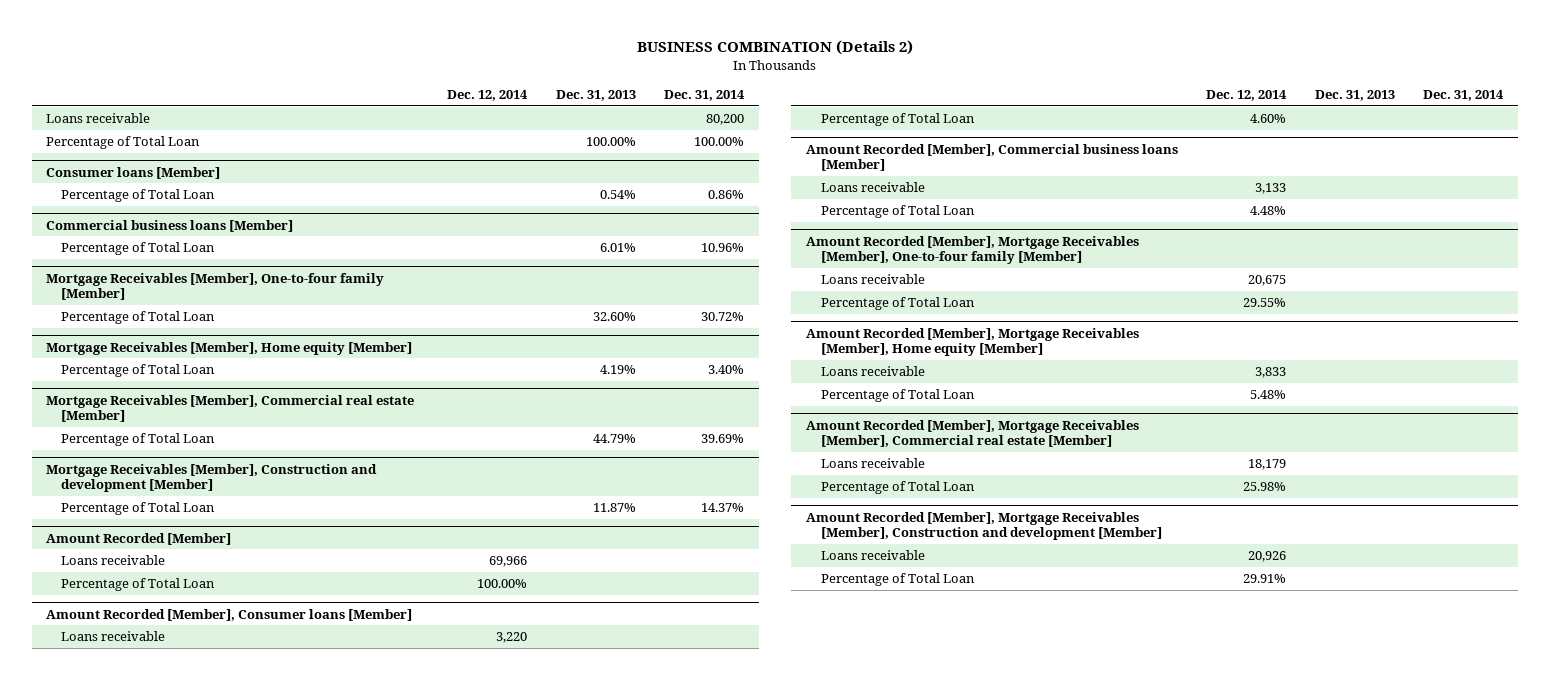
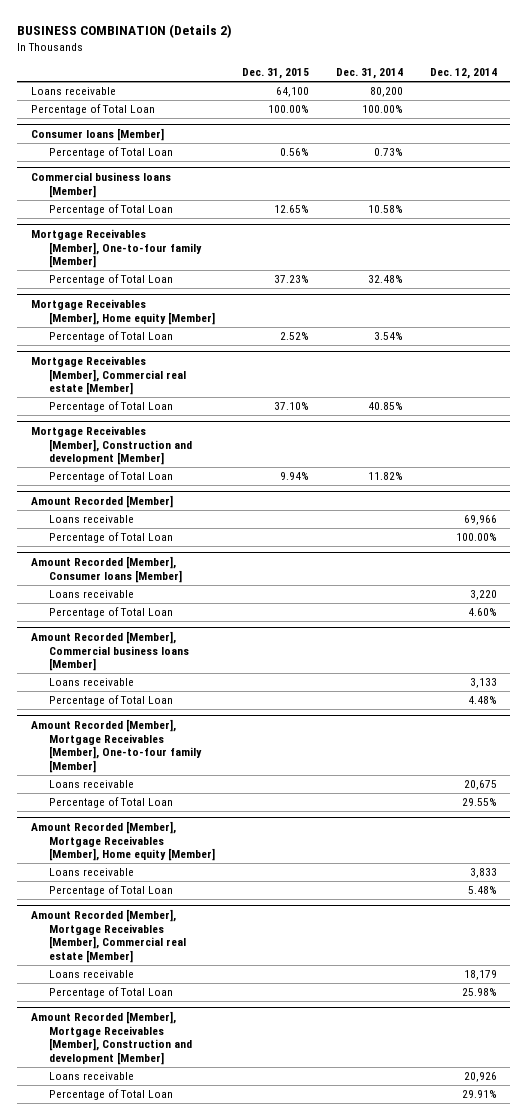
[555,90,636,102] Dec. 31, 2013 -> none
none -> [241,68,309,80] Dec. 31, 2015
[708,190,745,200] 0.86% -> [373,148,403,157] 0.73%
[701,243,745,253] 10.96% -> [367,205,403,214] 10.58%
[701,312,745,322] 30.72% -> [367,275,403,284] 32.48%
[708,365,745,375] 3.40% -> [373,332,403,341] 3.54%
[701,434,745,444] 39.69% -> [367,402,403,411] 40.85%
[701,503,745,513] 14.37% -> [367,472,403,481] 11.82%

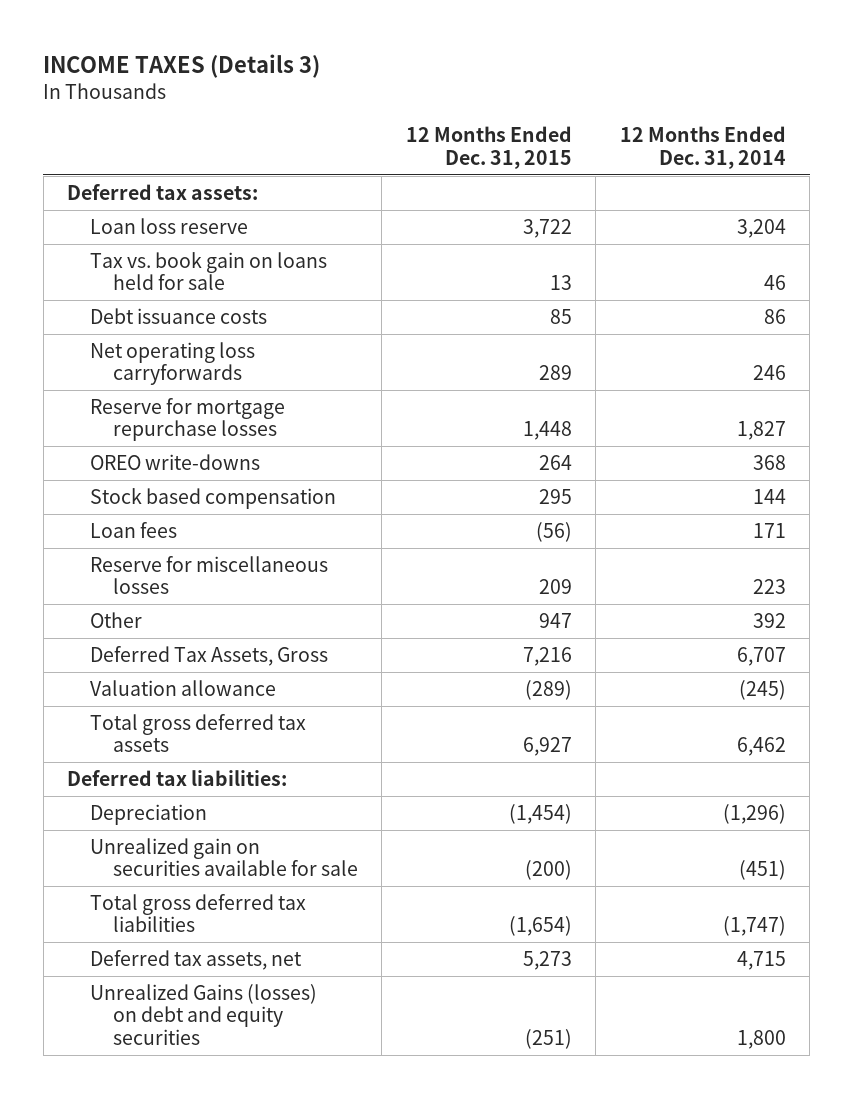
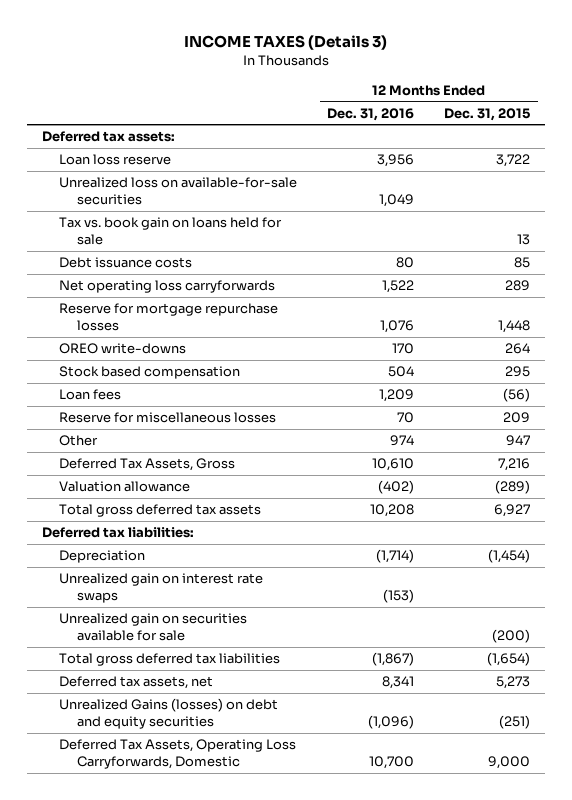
[619,126,786,169] 12 Months Ended Dec. 31, 2014 -> none
none -> [327,107,415,121] Dec. 31, 2016
none -> [59,177,298,205] Unrealized loss on available-for-sale securities
none -> [59,573,264,603] Unrealized gain on interest rate swaps
none -> [59,739,297,769] Deferred Tax Assets, Operating Loss Carryforwards, Domestic

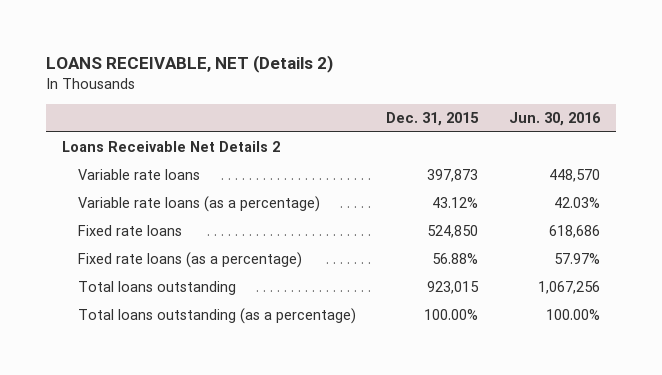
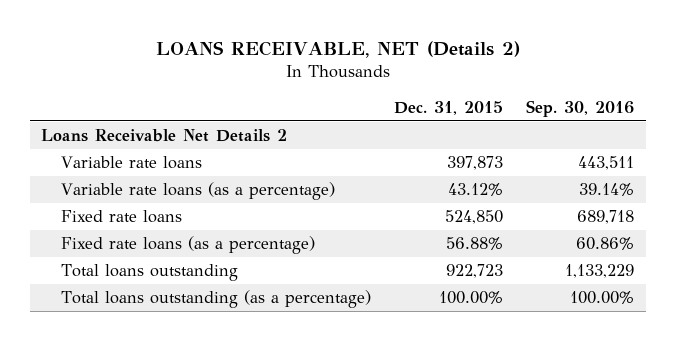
[509,111,602,126] Jun. 30, 2016 -> none
none -> [526,99,635,117] Sep. 30, 2016
[427,281,480,295] 923,015 -> [445,264,503,279] 922,723

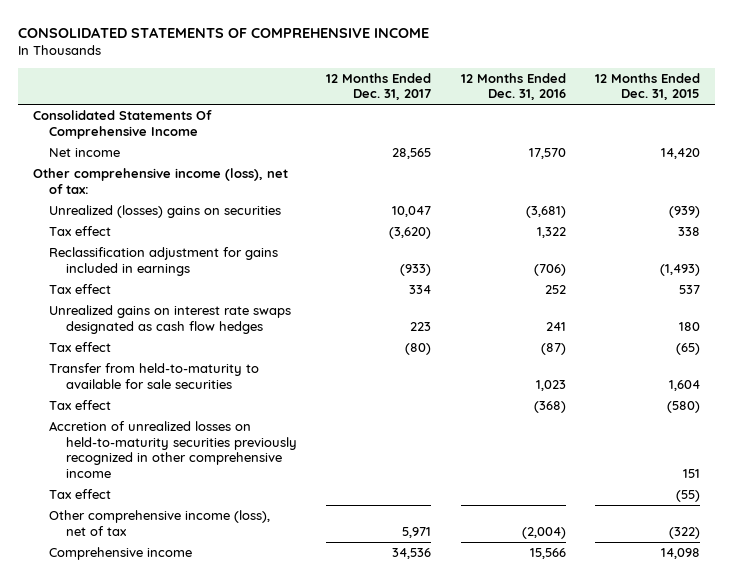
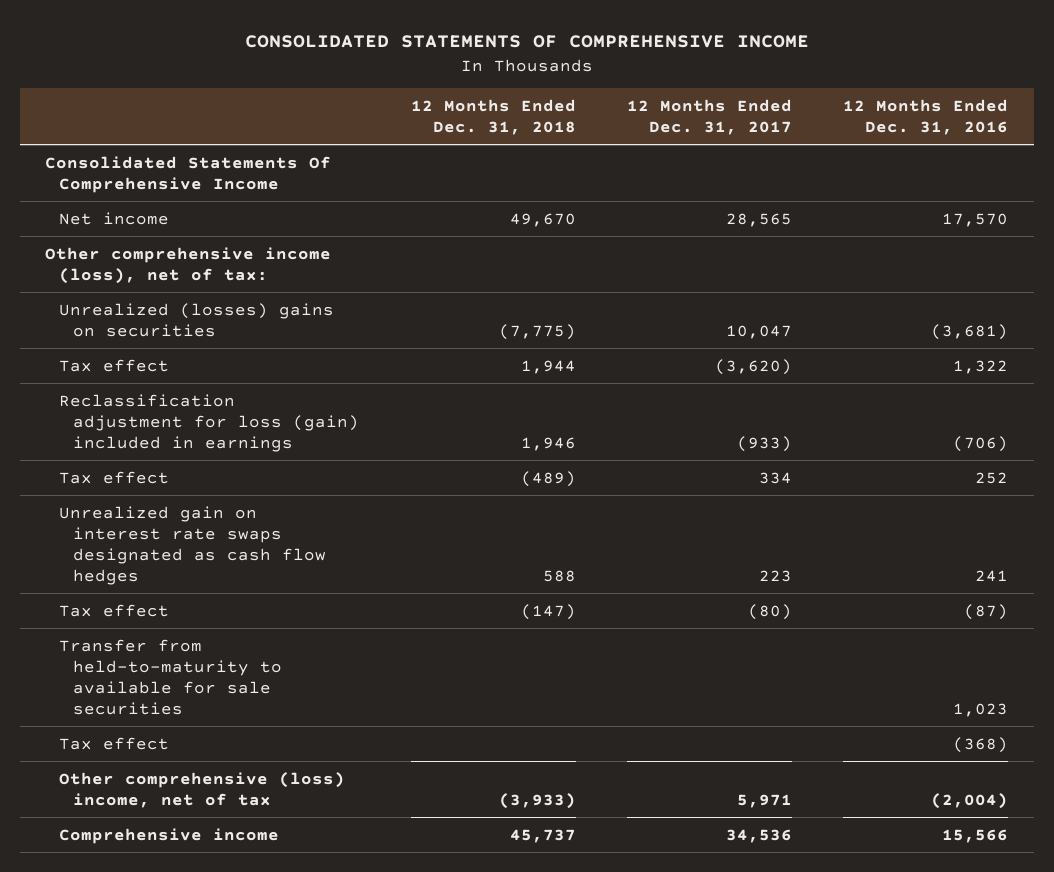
[595,72,701,101] 12 Months Ended Dec. 31, 2015 -> none
none -> [410,98,576,136] 12 Months Ended Dec. 31, 2018
[49,247,279,276] Reclassification adjustment for gains included in earnings -> [59,393,360,452] Reclassification adjustment for loss (gain) included in earnings
[49,305,292,334] Unrealized gains on interest rate swaps designated as cash flow hedges -> [59,505,327,586] Unrealized gain on interest rate swaps designated as cash flow hedges
[49,421,297,478] Accretion of unrealized losses on held-to-maturity securities previously recognized in other comprehensive income -> none
[49,489,112,500] Tax effect -> none
[49,510,271,536] Other comprehensive income (loss), net of tax -> [59,771,346,808] Other comprehensive (loss) income, net of tax

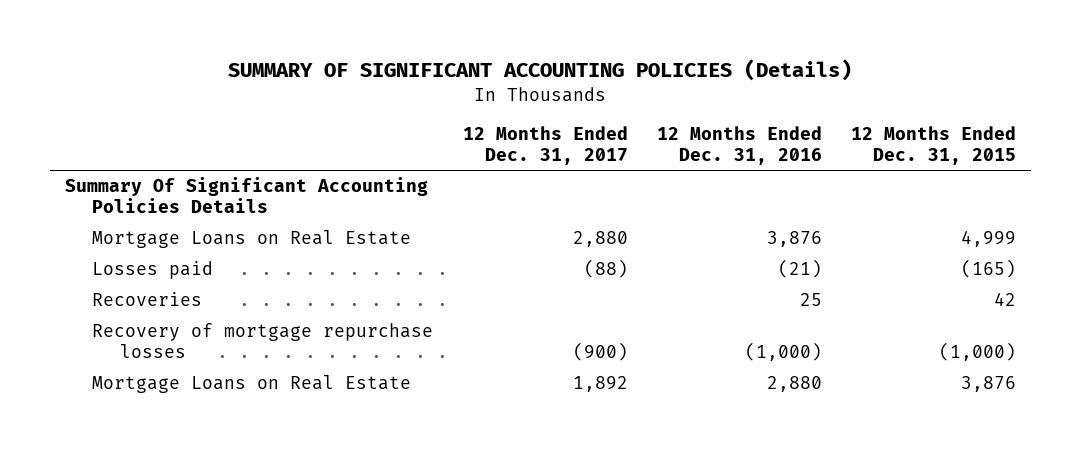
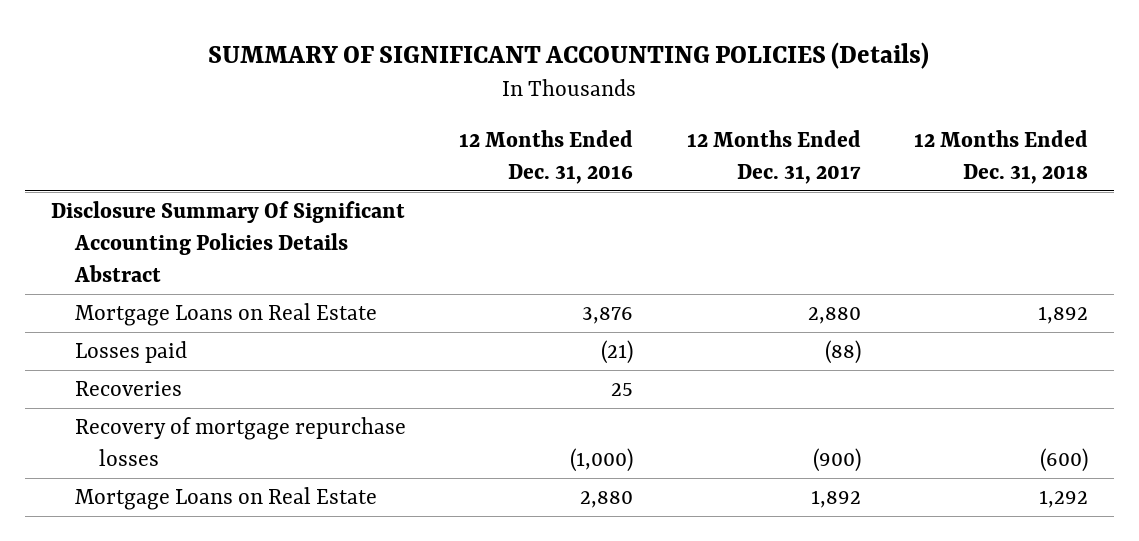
[851,126,1017,166] 12 Months Ended Dec. 31, 2015 -> none
none -> [913,129,1088,184] 12 Months Ended Dec. 31, 2018
[64,177,428,214] Summary Of Significant Accounting Policies Details -> [51,201,406,282] Disclosure Summary Of Significant Accounting Policies Details Abstract

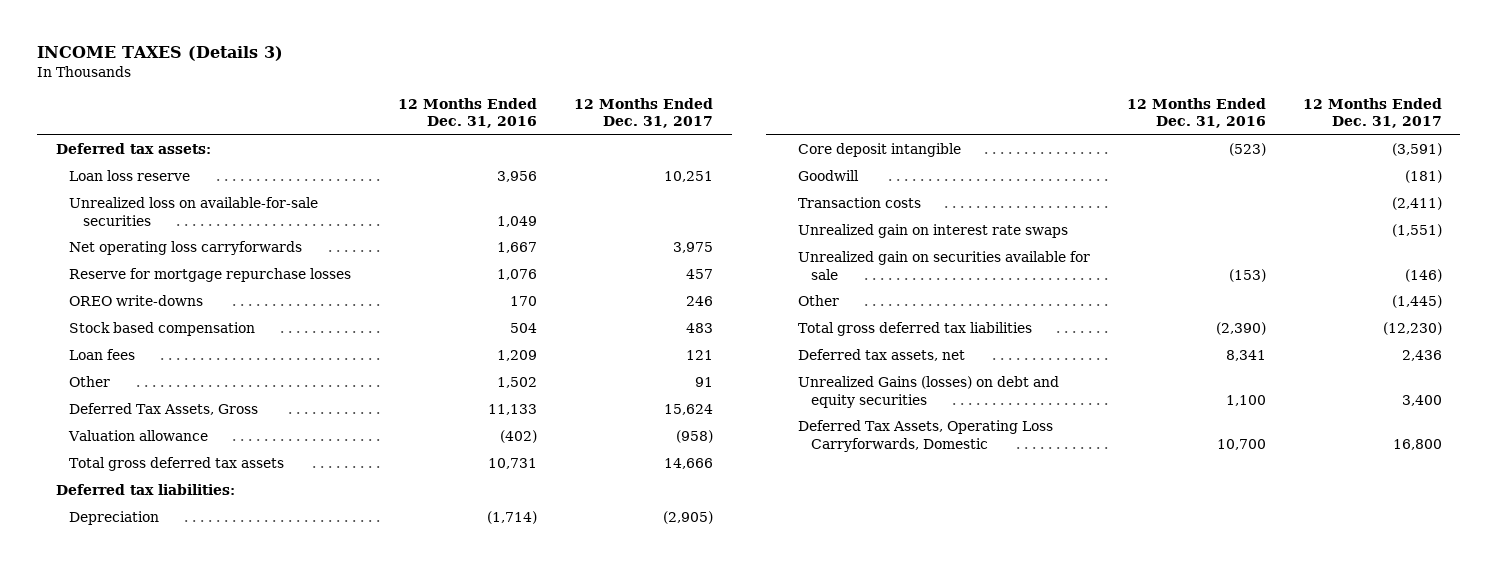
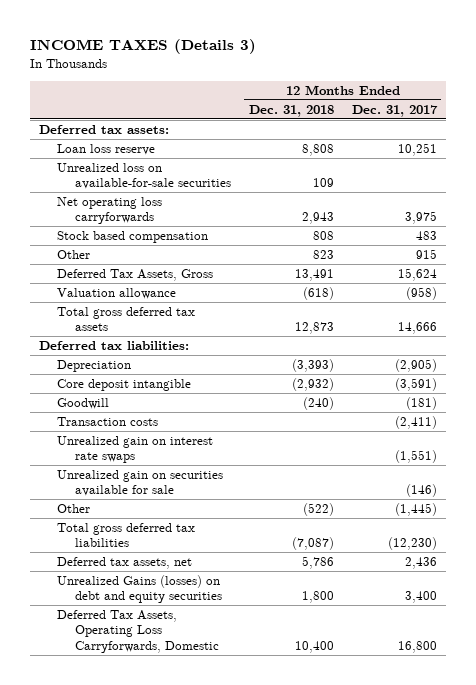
[398,97,538,129] 12 Months Ended Dec. 31, 2016 -> none
none -> [248,104,334,117] Dec. 31, 2018
[69,268,352,283] Reserve for mortgage repurchase losses -> none
[69,295,204,307] OREO write-downs -> none
[69,349,136,361] Loan fees -> none
[695,377,714,388] 91 -> [415,248,437,259] 915

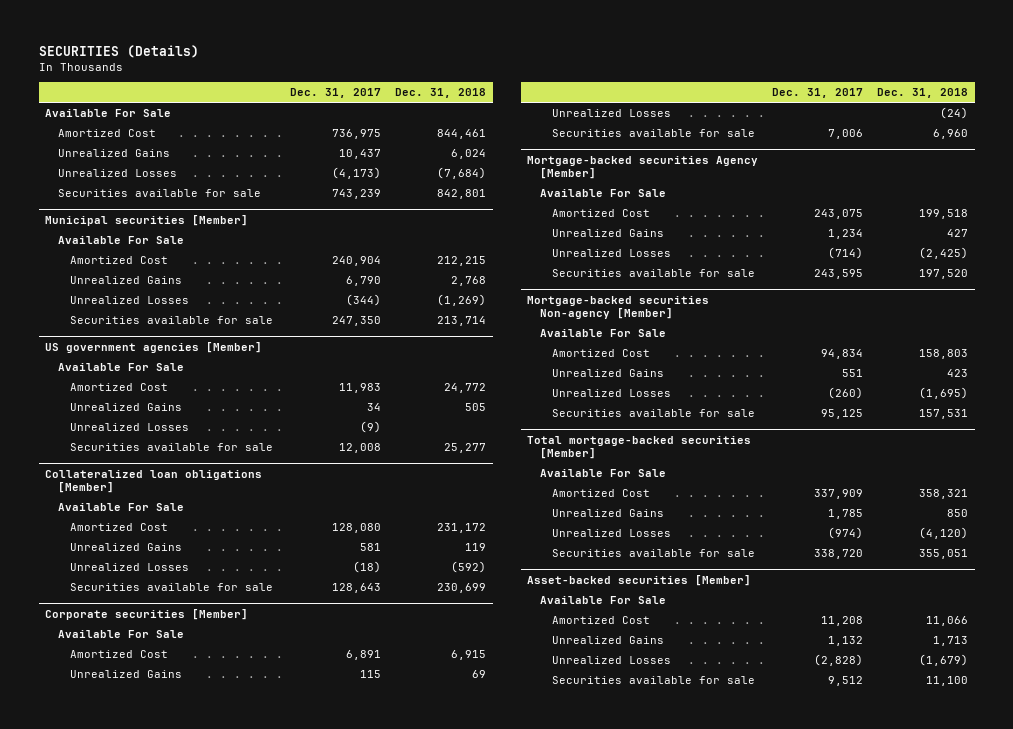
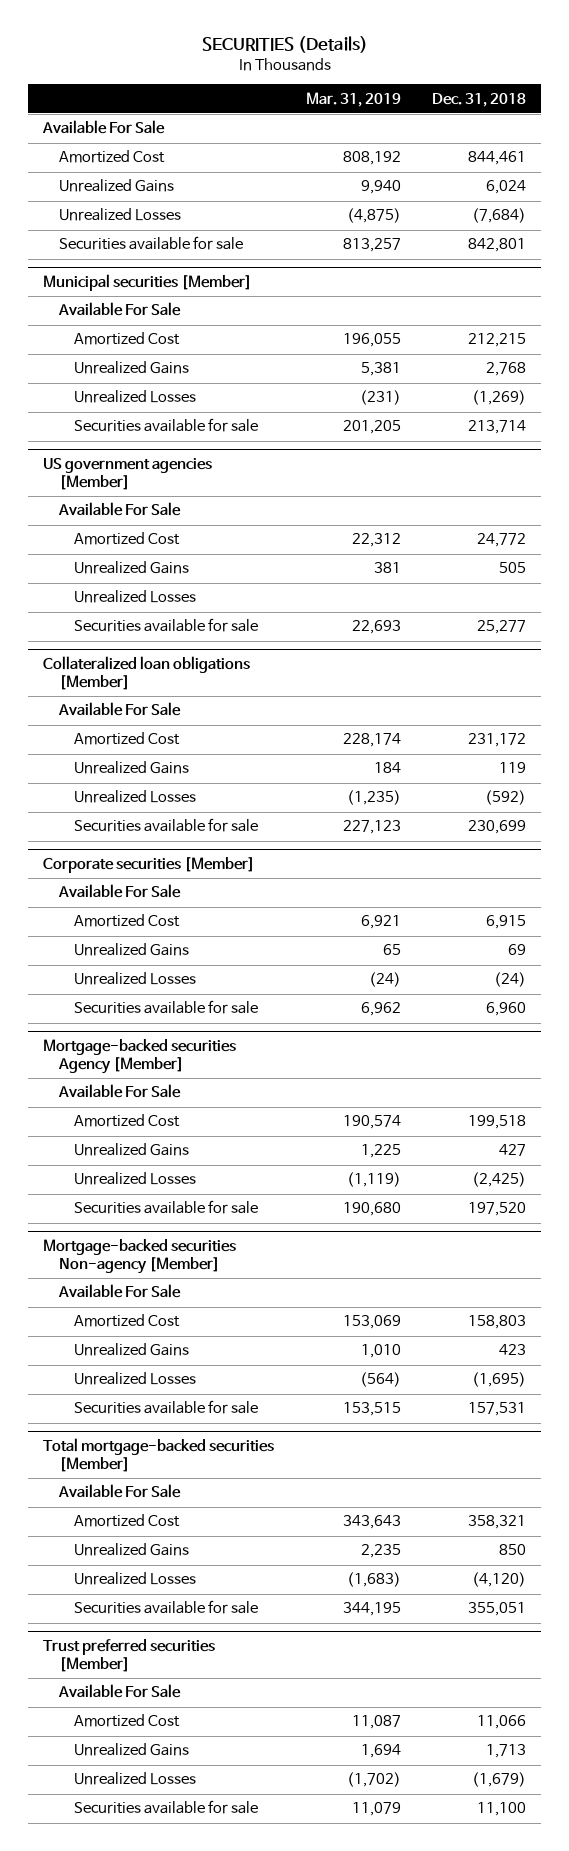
[290,88,382,99] Dec. 31, 2017 -> none
none -> [305,91,401,107] Mar. 31, 2019
[527,574,752,586] Asset-backed securities [Member] -> [43,1639,216,1672] Trust preferred securities [Member]

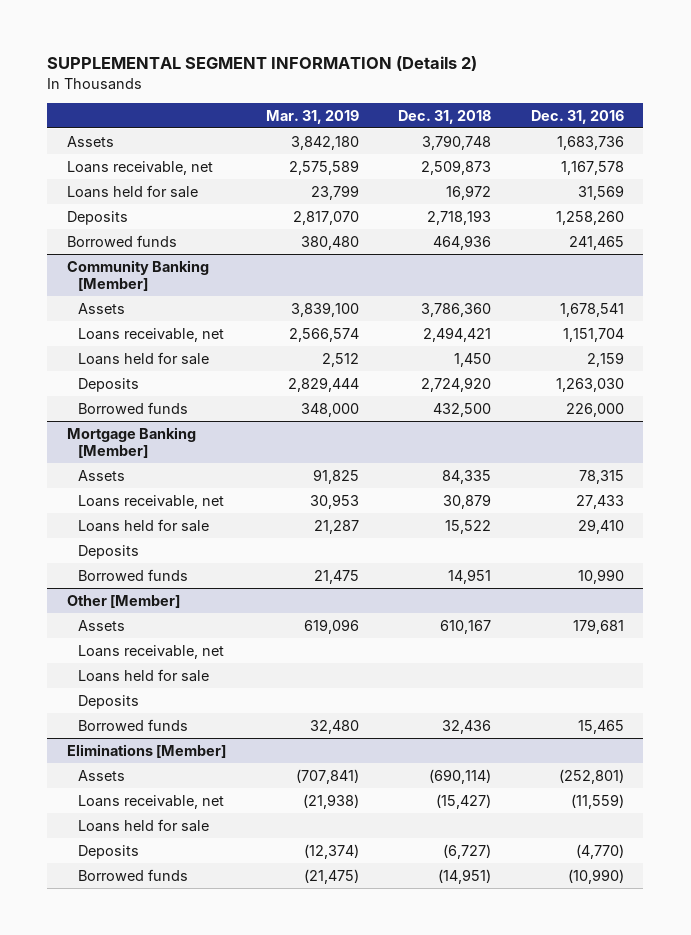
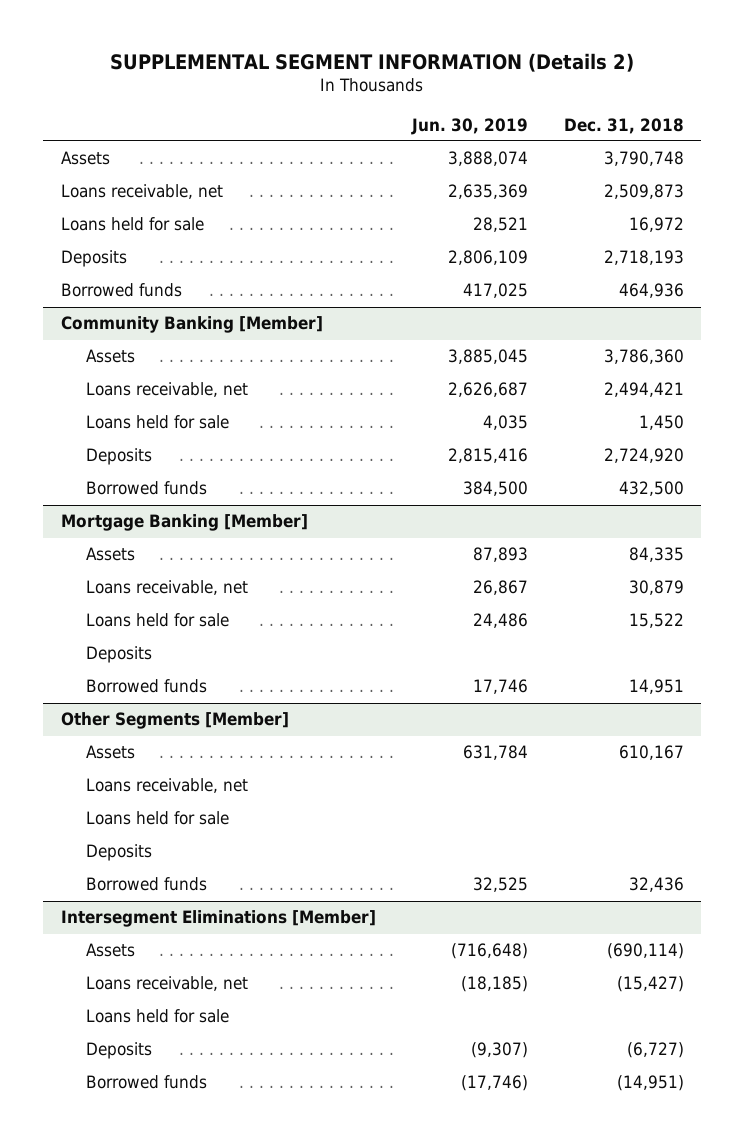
[265,109,359,124] Mar. 31, 2019 -> none
[530,109,624,124] Dec. 31, 2016 -> none
none -> [410,117,528,135] Jun. 30, 2019
[66,594,180,608] Other [Member] -> [60,712,289,730] Other Segments [Member]
[66,743,226,758] Eliminations [Member] -> [60,910,376,928] Intersegment Eliminations [Member]

